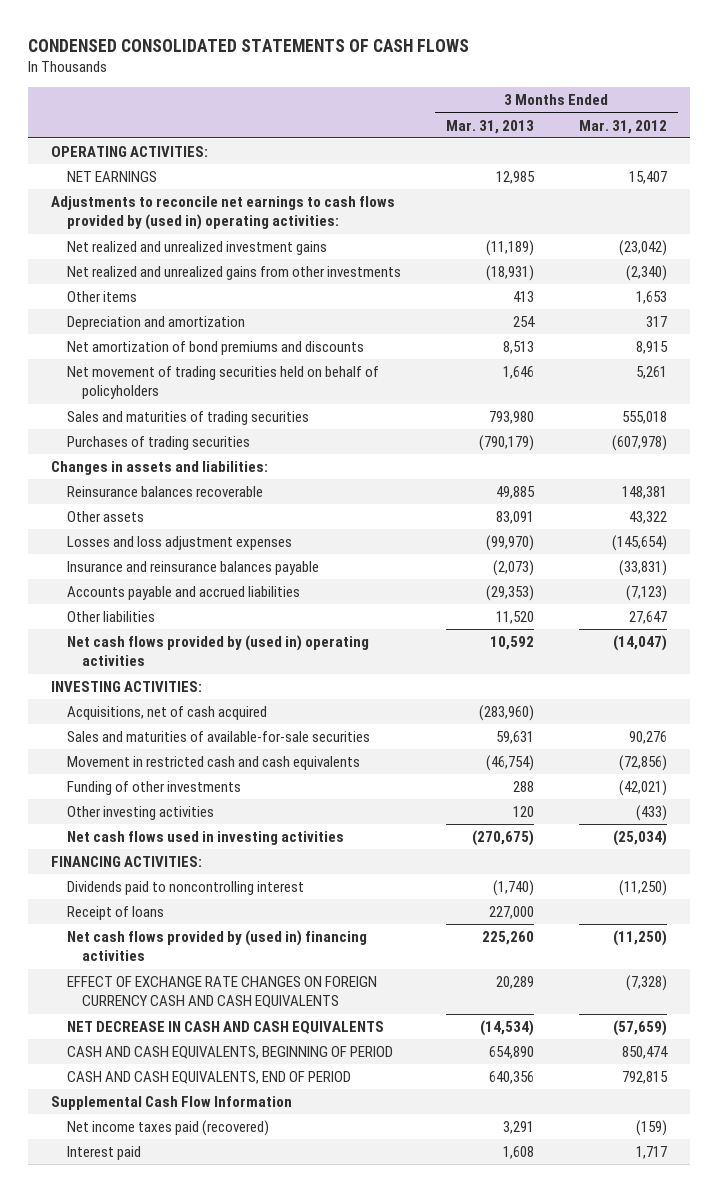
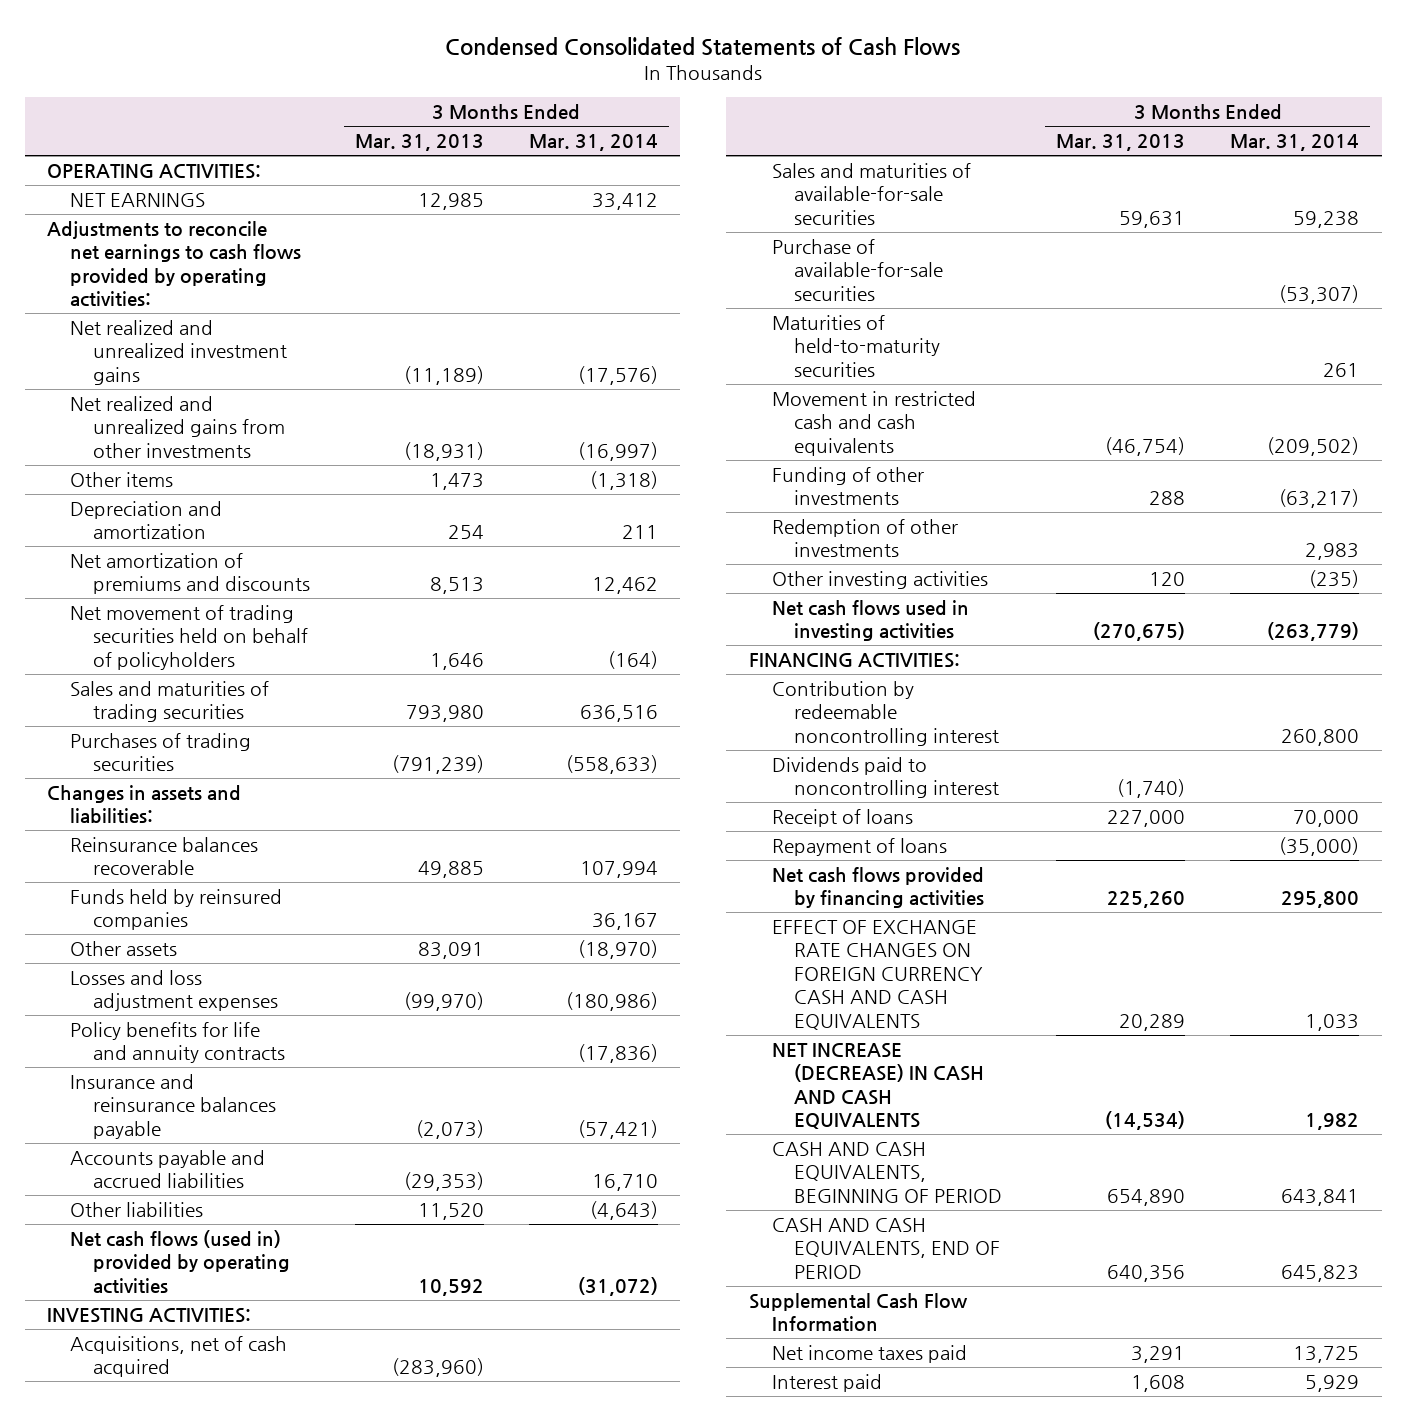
[28,38,470,52] CONDENSED CONSOLIDATED STATEMENTS OF CASH FLOWS -> [445,36,961,56] Condensed Consolidated Statements of Cash Flows
[578,119,667,134] Mar. 31, 2012 -> none
none -> [528,134,658,152] Mar. 31, 2014
[50,196,395,231] Adjustments to reconcile net earnings to cash flows provided by (used in) operating activities: -> [47,221,302,308] Adjustments to reconcile net earnings to cash flows provided by operating activities:
[512,291,534,303] 413 -> [429,473,484,491] 1,473
[66,341,364,356] Net amortization of bond premiums and discounts -> [70,553,310,595] Net amortization of premiums and discounts
[478,435,534,452] (790,179) -> [391,755,484,775] (791,239)
none -> [70,889,283,931] Funds held by reinsured companies
none -> [70,1022,285,1064] Policy benefits for life and annuity contracts
[66,635,369,667] Net cash flows provided by (used in) operating activities -> [70,1230,290,1294] Net cash flows (used in) provided by operating activities
none -> [771,239,944,301] Purchase of available-for-sale securities
none -> [771,315,941,377] Maturities of held-to-maturity securities
none -> [771,519,958,558] Redemption of other investments
none -> [771,681,1000,746] Contribution by redeemable noncontrolling interest
none -> [771,838,947,857] Repayment of loans
[66,930,367,962] Net cash flows provided by (used in) financing activities -> [771,867,985,909] Net cash flows provided by financing activities
[66,1021,384,1035] NET DECREASE IN CASH AND CASH EQUIVALENTS -> [771,1043,985,1130] NET INCREASE (DECREASE) IN CASH AND CASH EQUIVALENTS
[66,1120,269,1137] Net income taxes paid (recovered) -> [771,1345,967,1364] Net income taxes paid

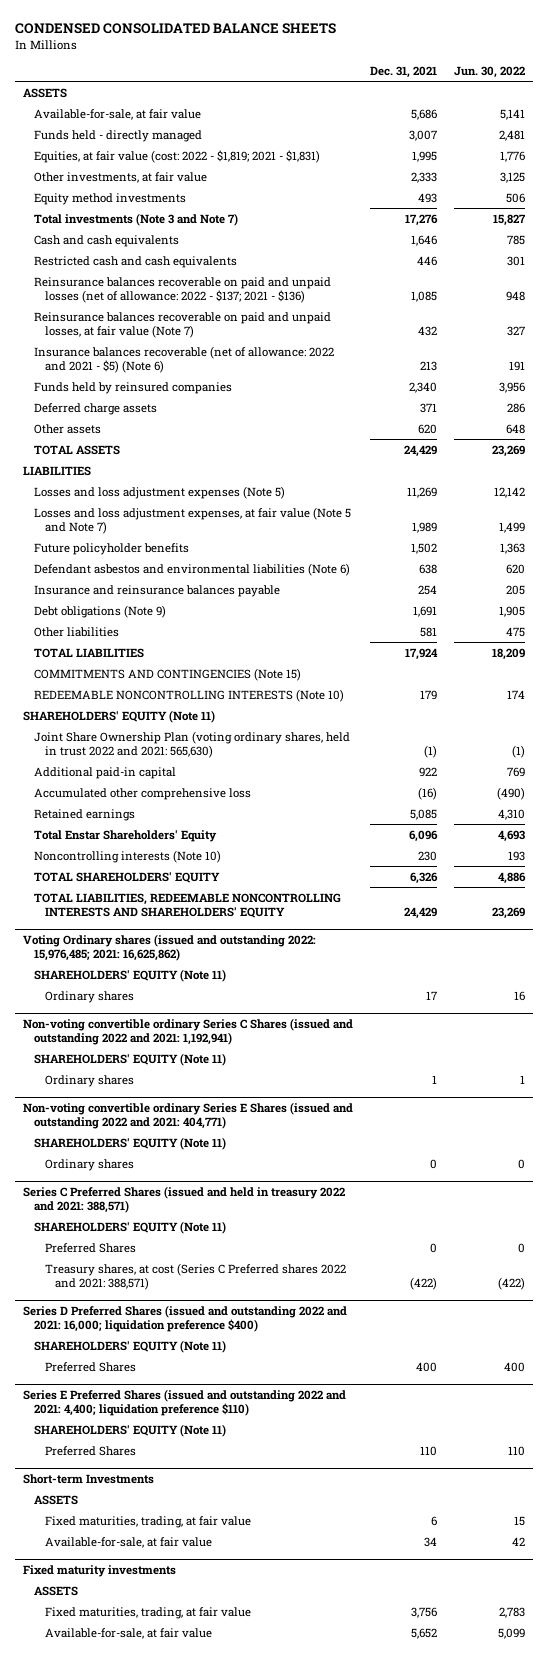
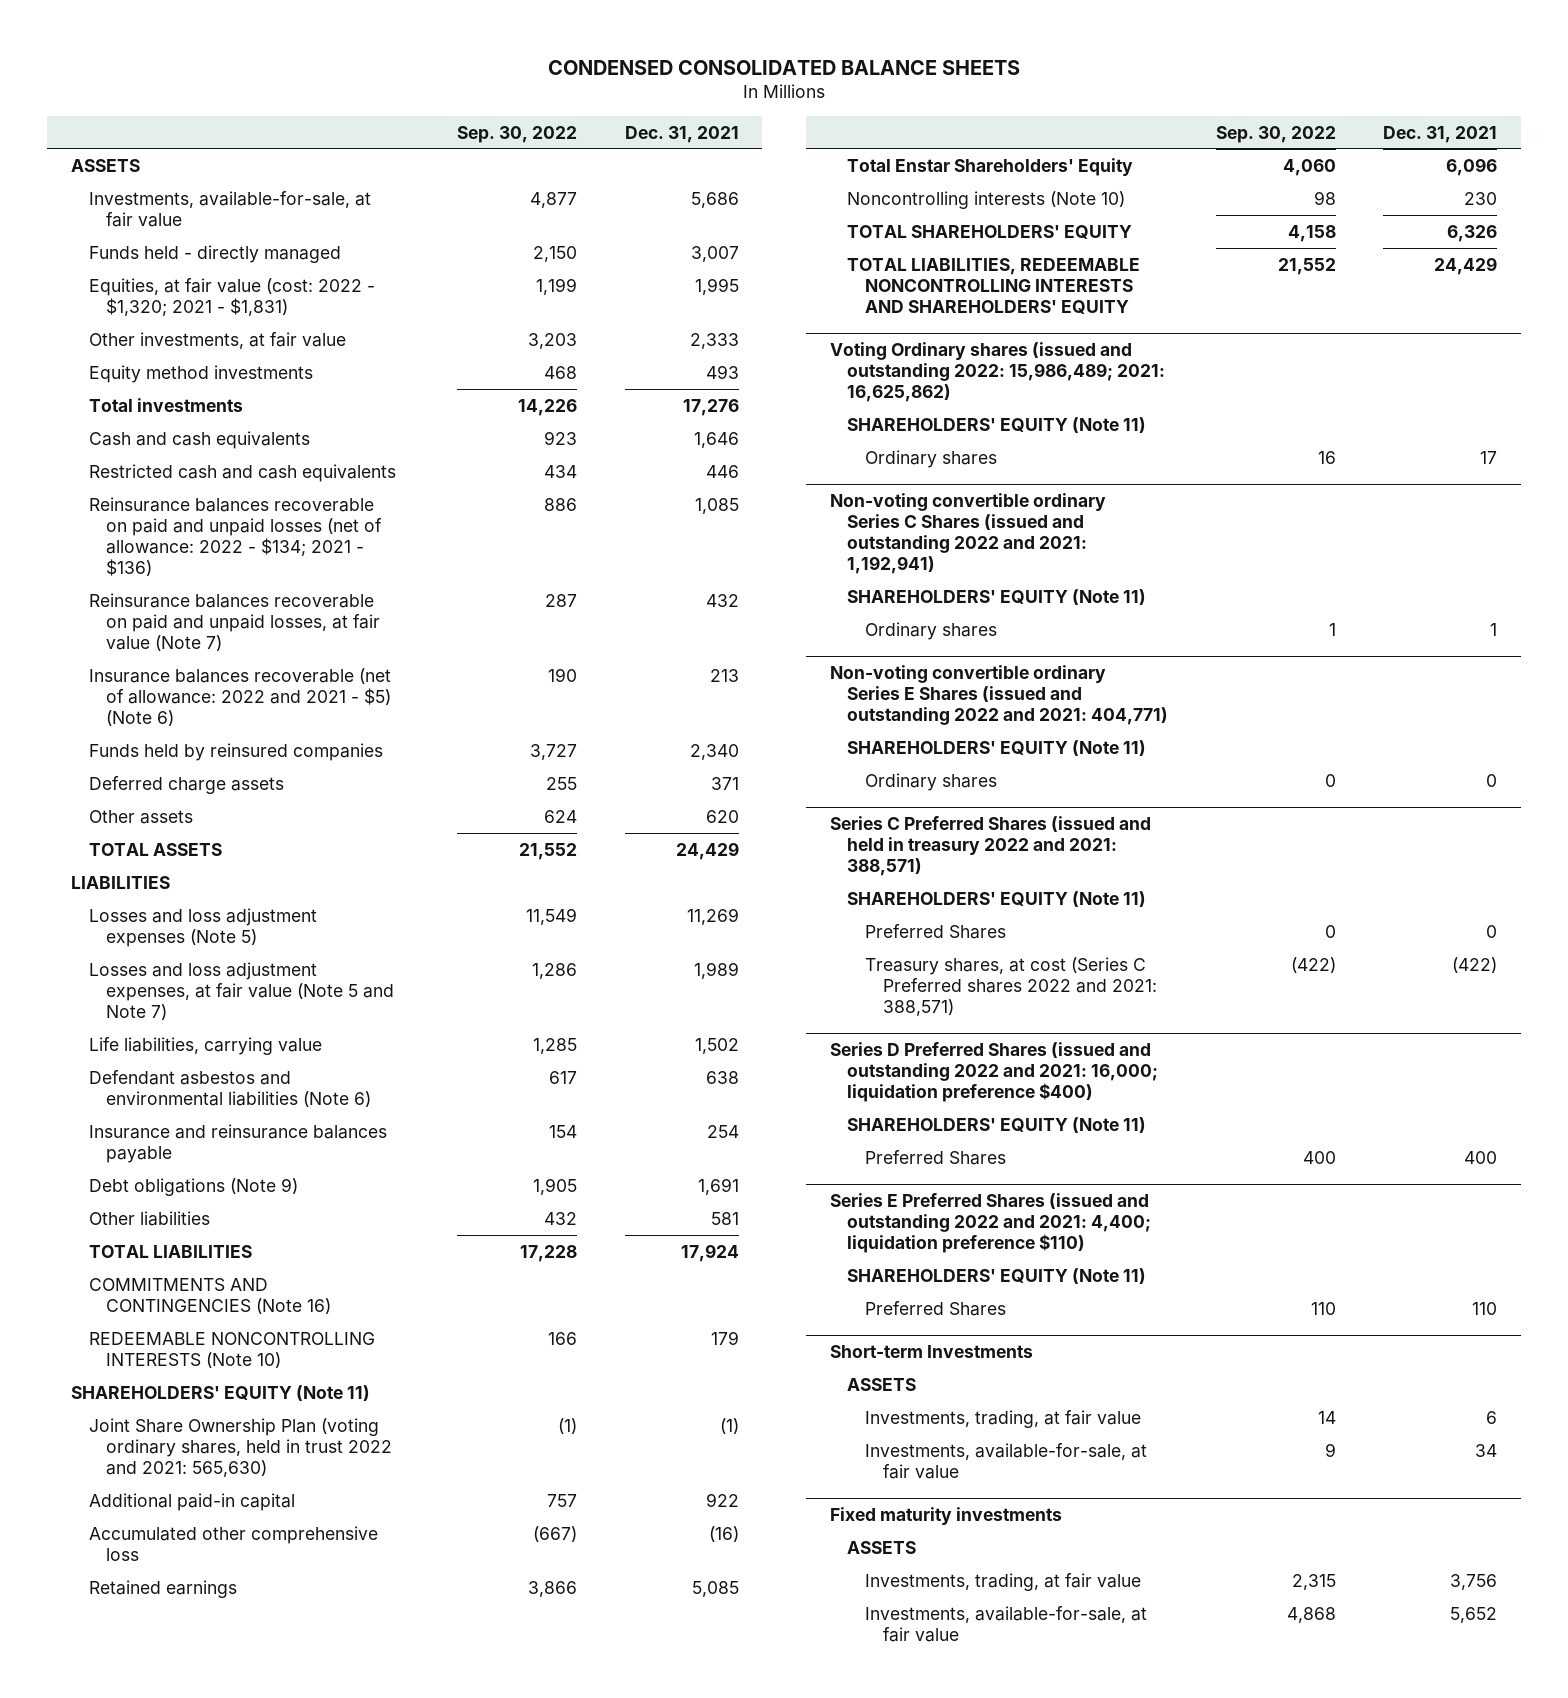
[453,65,525,78] Jun. 30, 2022 -> none
none -> [457,125,578,143] Sep. 30, 2022
[33,108,201,120] Available-for-sale, at fair value -> [88,190,371,227] Investments, available-for-sale, at fair value
[33,149,320,163] Equities, at fair value (cost: 2022 - $1,819; 2021 - $1,831) -> [88,277,375,316] Equities, at fair value (cost: 2022 - $1,320; 2021 - $1,831)
[33,212,238,226] Total investments (Note 3 and Note 7) -> [88,397,243,412] Total investments
[33,276,331,303] Reinsurance balances recoverable on paid and unpaid losses (net of allowance: 2022 - $137; 2021 - $136) -> [88,496,383,576] Reinsurance balances recoverable on paid and unpaid losses (net of allowance: 2022 - $134; 2021 - $136)
[33,542,189,555] Future policyholder benefits -> [88,1036,322,1055] Life liabilities, carrying value
[33,667,301,681] COMMITMENTS AND CONTINGENCIES (Note 15) -> [88,1277,332,1314] COMMITMENTS AND CONTINGENCIES (Note 16)
[23,933,317,962] Voting Ordinary shares (issued and outstanding 2022: 15,976,485; 2021: 16,625,862) -> [829,342,1166,403] Voting Ordinary shares (issued and outstanding 2022: 15,986,489; 2021: 16,625,862)
[44,1515,251,1528] Fixed maturities, trading, at fair value -> [864,1409,1141,1428] Investments, trading, at fair value
[44,1536,212,1548] Available-for-sale, at fair value -> [864,1442,1147,1479] Investments, available-for-sale, at fair value
[44,1606,251,1619] Fixed maturities, trading, at fair value -> [864,1572,1141,1591] Investments, trading, at fair value
[44,1627,212,1639] Available-for-sale, at fair value -> [864,1605,1147,1642] Investments, available-for-sale, at fair value

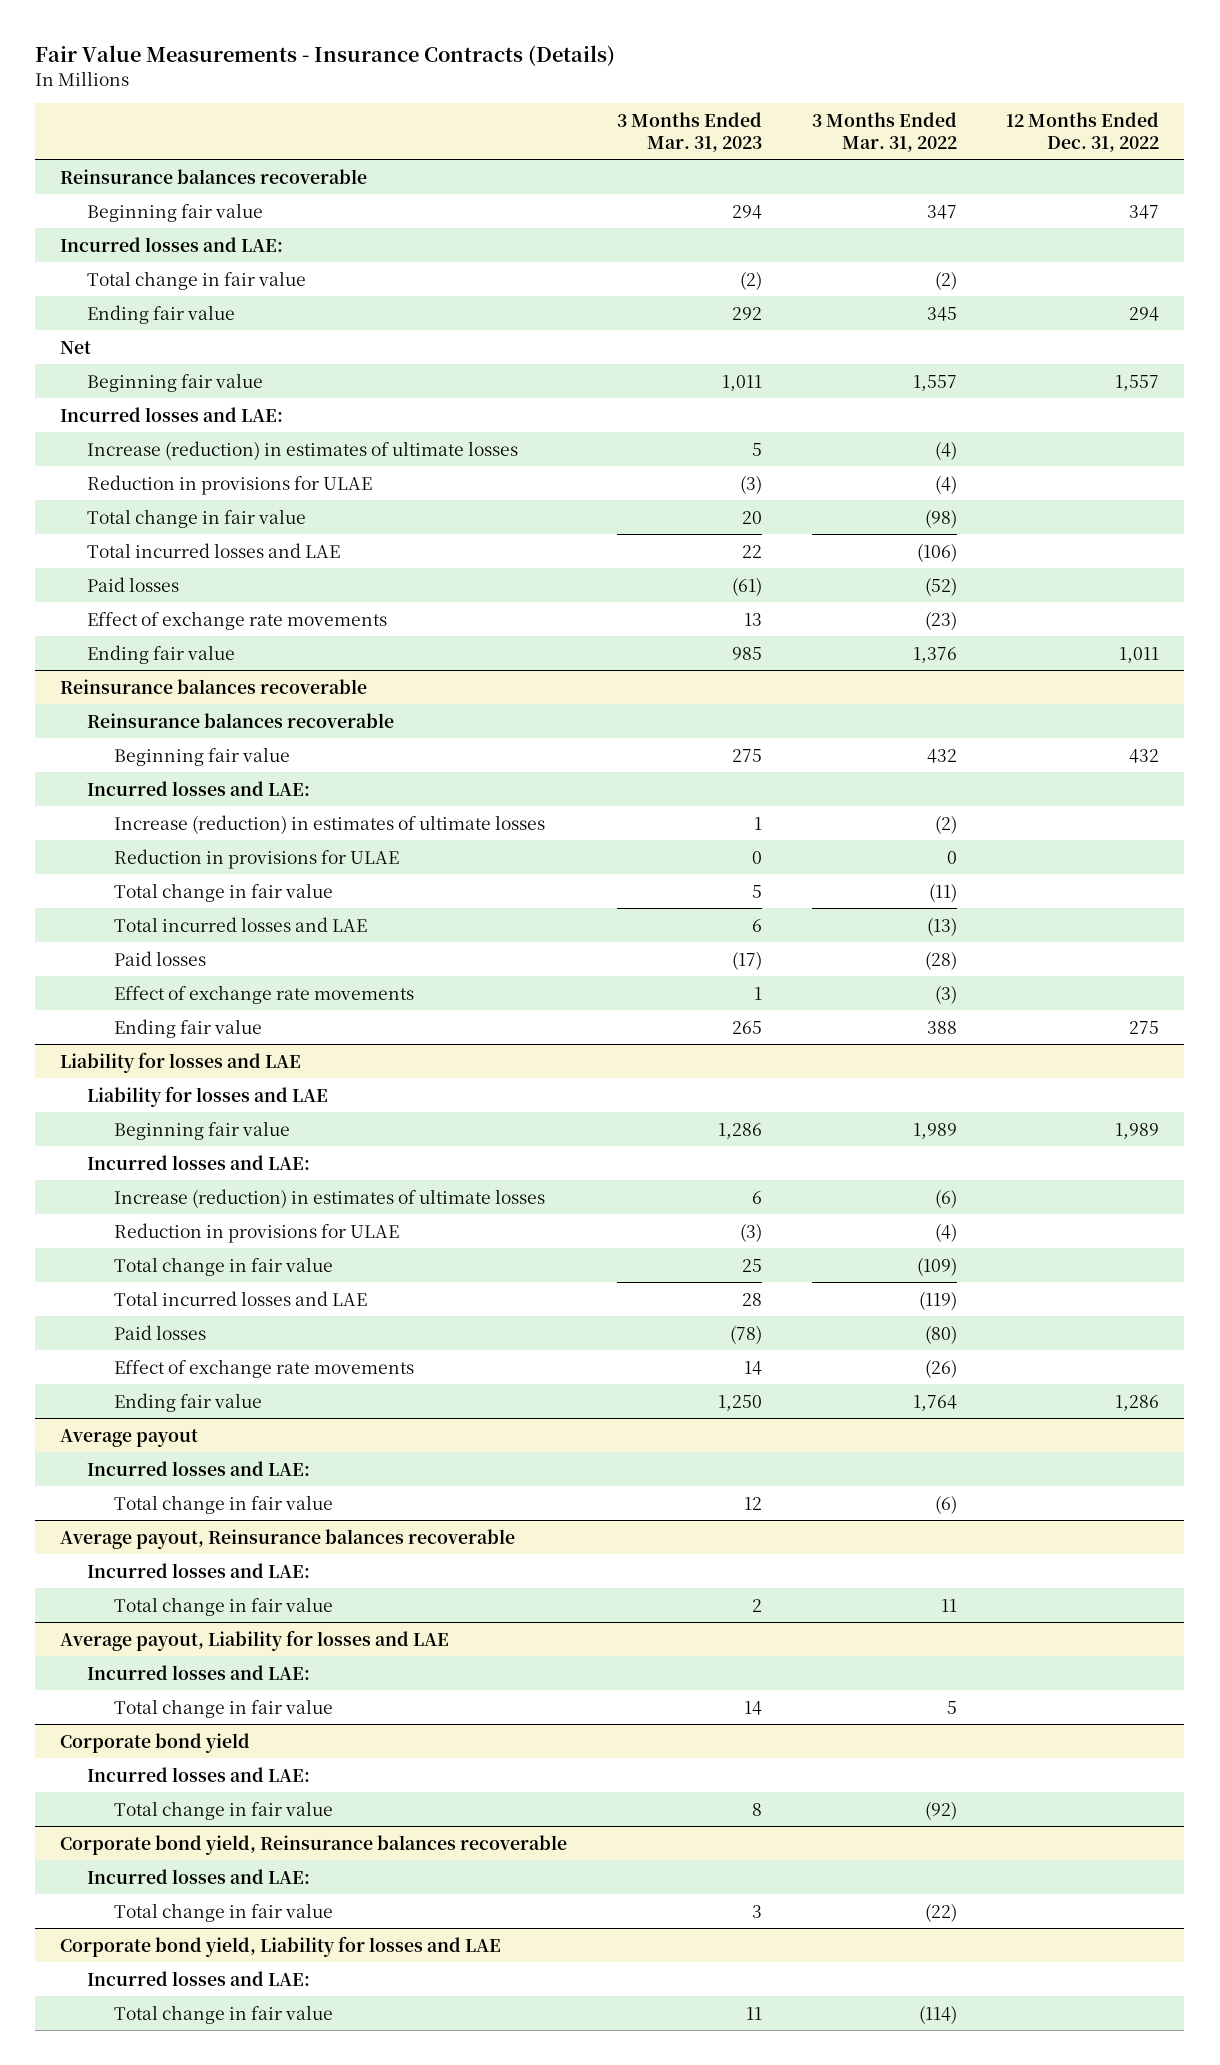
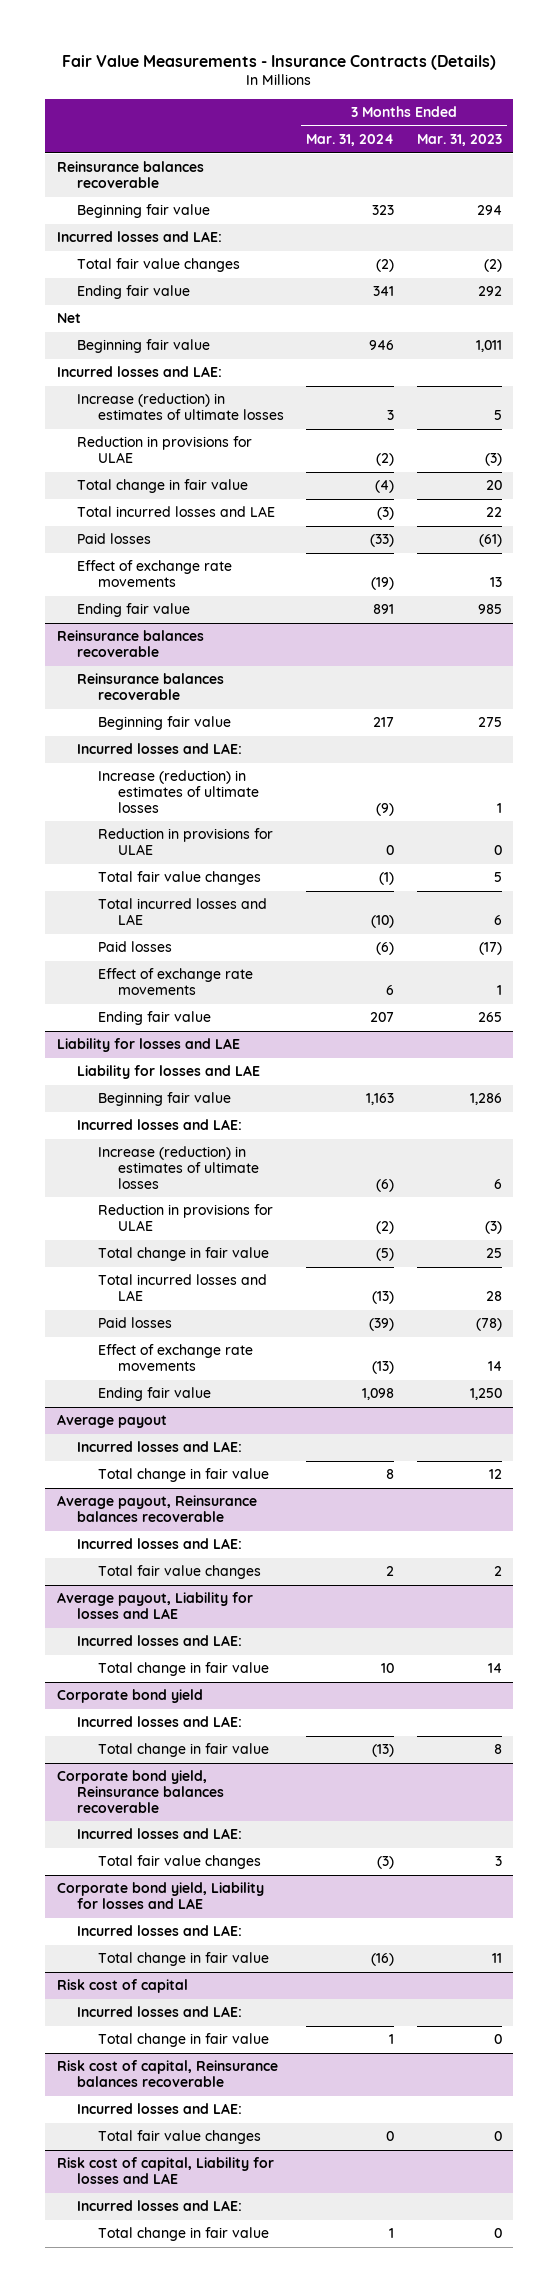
[811,111,957,152] 3 Months Ended Mar. 31, 2022 -> none
[1006,111,1160,152] 12 Months Ended Dec. 31, 2022 -> none
none -> [306,134,395,147] Mar. 31, 2024
[87,270,307,290] Total change in fair value -> [77,258,241,273] Total fair value changes
[114,882,334,902] Total change in fair value -> [97,871,261,886] Total fair value changes
[114,1596,334,1616] Total change in fair value -> [97,1565,261,1580] Total fair value changes
[114,1902,334,1922] Total change in fair value -> [97,1855,261,1870] Total fair value changes
none -> [56,1979,188,1994] Risk cost of capital
none -> [77,2006,243,2018] Incurred losses and LAE:
none -> [97,2033,269,2048] Total change in fair value
none -> [56,2060,278,2088] Risk cost of capital, Reinsurance balances recoverable
none -> [77,2103,243,2115] Incurred losses and LAE:
none -> [97,2130,261,2145] Total fair value changes
none -> [56,2157,274,2185] Risk cost of capital, Liability for losses and LAE
none -> [77,2200,243,2212] Incurred losses and LAE:
none -> [97,2227,269,2242] Total change in fair value

